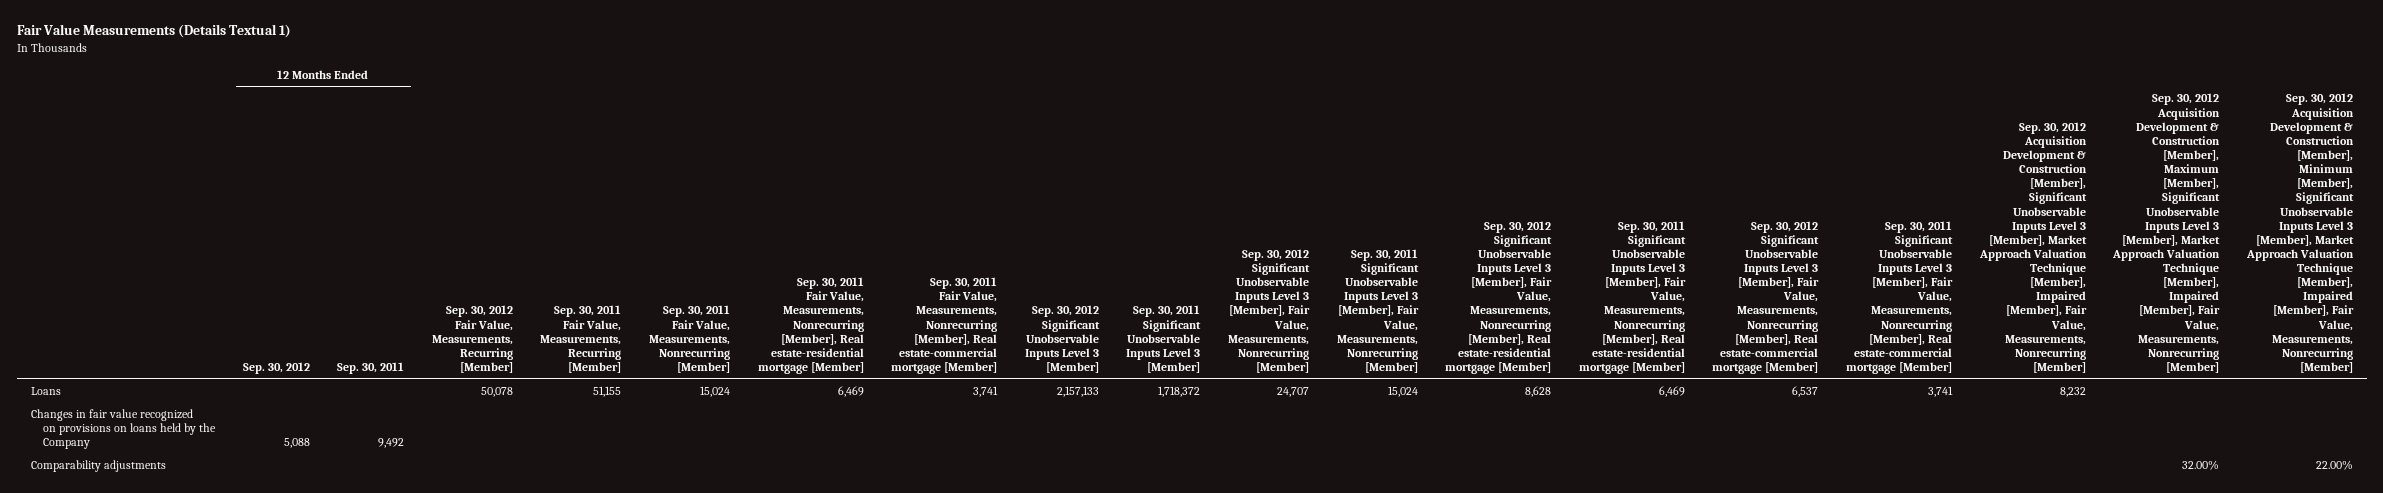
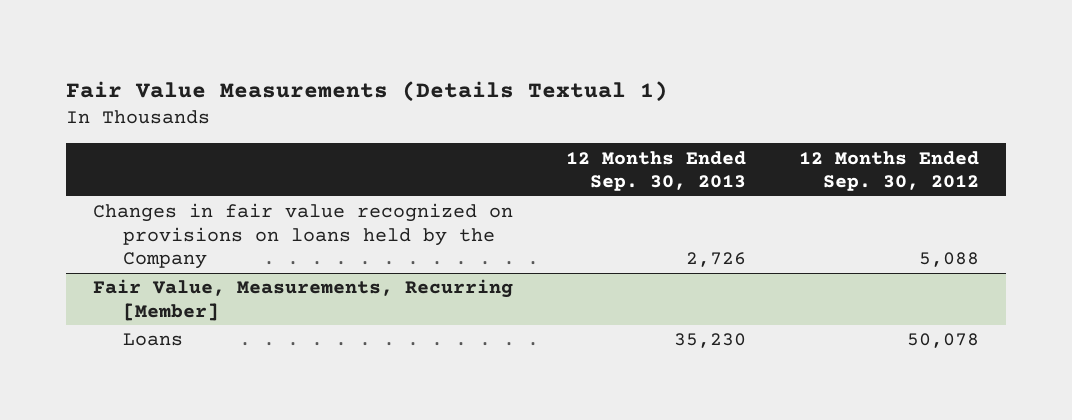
[337,362,405,375] Sep. 30, 2011 -> none
[431,305,513,374] Sep. 30, 2012 Fair Value, Measurements, Recurring [Member] -> none
[540,305,622,374] Sep. 30, 2011 Fair Value, Measurements, Recurring [Member] -> none
[649,305,731,374] Sep. 30, 2011 Fair Value, Measurements, Nonrecurring [Member] -> none
[757,277,864,375] Sep. 30, 2011 Fair Value, Measurements, Nonrecurring [Member], Real estate-residential mortgage [Member] -> none
[891,277,998,375] Sep. 30, 2011 Fair Value, Measurements, Nonrecurring [Member], Real estate-commercial mortgage [Member] -> none
[1024,305,1100,374] Sep. 30, 2012 Significant Unobservable Inputs Level 3 [Member] -> none
[1126,305,1202,374] Sep. 30, 2011 Significant Unobservable Inputs Level 3 [Member] -> none
[1228,248,1311,374] Sep. 30, 2012 Significant Unobservable Inputs Level 3 [Member], Fair Value, Measurements, Nonrecurring [Member] -> none
[1336,248,1419,374] Sep. 30, 2011 Significant Unobservable Inputs Level 3 [Member], Fair Value, Measurements, Nonrecurring [Member] -> none
[1445,220,1553,375] Sep. 30, 2012 Significant Unobservable Inputs Level 3 [Member], Fair Value, Measurements, Nonrecurring [Member], Real estate-residential mortgage [Member] -> none
[1578,220,1686,375] Sep. 30, 2011 Significant Unobservable Inputs Level 3 [Member], Fair Value, Measurements, Nonrecurring [Member], Real estate-residential mortgage [Member] -> none
[1712,220,1820,375] Sep. 30, 2012 Significant Unobservable Inputs Level 3 [Member], Fair Value, Measurements, Nonrecurring [Member], Real estate-commercial mortgage [Member] -> none
[1846,220,1954,375] Sep. 30, 2011 Significant Unobservable Inputs Level 3 [Member], Fair Value, Measurements, Nonrecurring [Member], Real estate-commercial mortgage [Member] -> none
[1978,121,2087,374] Sep. 30, 2012 Acquisition Development & Construction [Member], Significant Unobservable Inputs Level 3 [Member], Market Approach Valuation Technique [Member], Impaired [Member], Fair Value, Measurements, Nonrecurring [Member] -> none
[2112,93,2221,374] Sep. 30, 2012 Acquisition Development & Construction [Member], Maximum [Member], Significant Unobservable Inputs Level 3 [Member], Market Approach Valuation Technique [Member], Impaired [Member], Fair Value, Measurements, Nonrecurring [Member] -> none
[2245,93,2354,374] Sep. 30, 2012 Acquisition Development & Construction [Member], Minimum [Member], Significant Unobservable Inputs Level 3 [Member], Market Approach Valuation Technique [Member], Impaired [Member], Fair Value, Measurements, Nonrecurring [Member] -> none
none -> [565,150,746,191] 12 Months Ended Sep. 30, 2013
[30,386,61,395] Loans -> none
[30,459,166,472] Comparability adjustments -> none
none -> [92,279,513,321] Fair Value, Measurements, Recurring [Member]
none -> [123,333,184,347] Loans

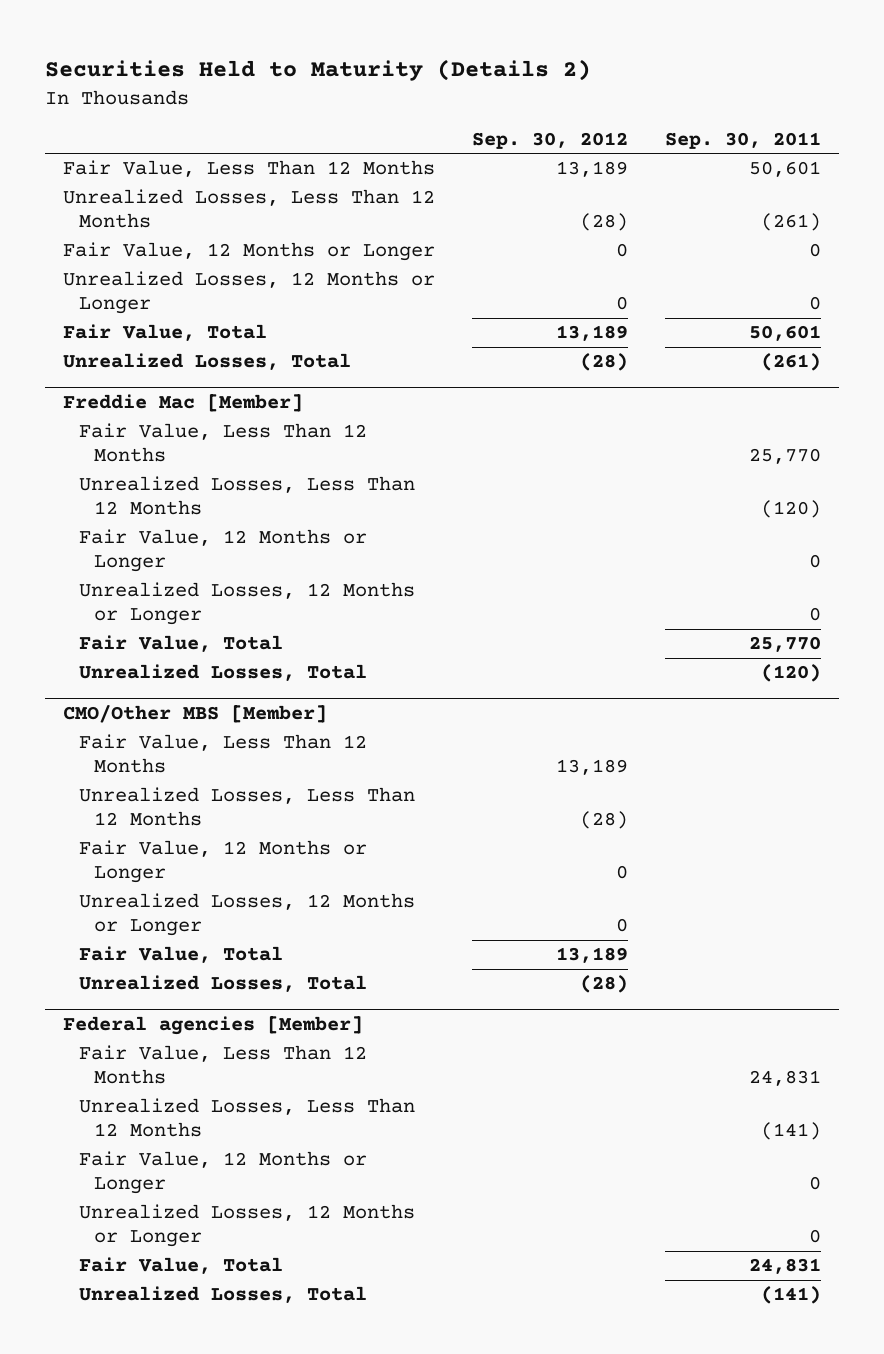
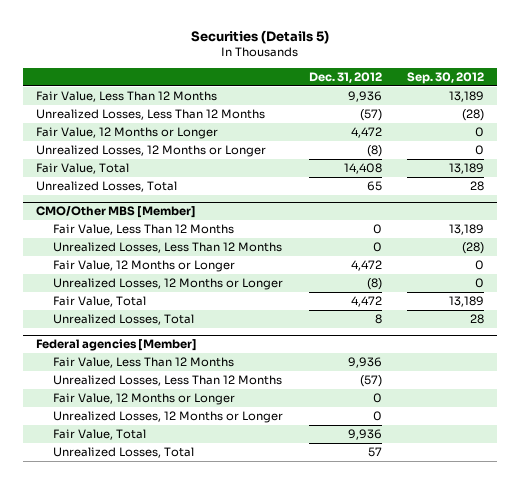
[44,59,591,82] Securities Held to Maturity (Details 2) -> [190,29,329,44] Securities (Details 5)
[665,131,822,149] Sep. 30, 2011 -> none
none -> [308,71,382,83] Dec. 31, 2012
[63,394,304,413] Freddie Mac [Member] -> none
[78,423,367,463] Fair Value, Less Than 12 Months -> none
[78,476,415,516] Unrealized Losses, Less Than 12 Months -> none
[78,529,367,573] Fair Value, 12 Months or Longer -> none
[78,582,415,626] Unrealized Losses, 12 Months or Longer -> none
[78,635,283,653] Fair Value, Total -> none
[78,664,367,682] Unrealized Losses, Total -> none
[580,353,629,372] (28) -> [470,181,485,192] 28
[580,975,629,994] (28) -> [470,314,485,325] 28

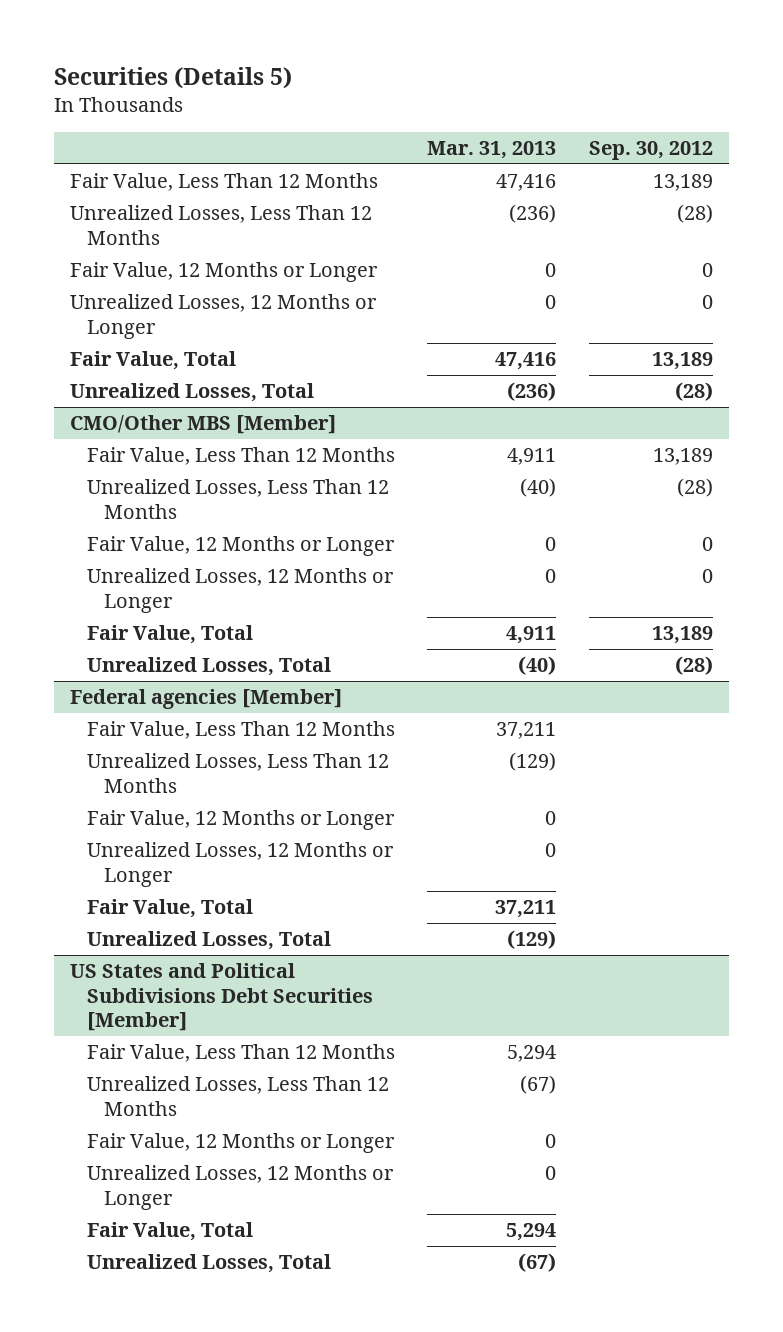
[308,71,382,83] Dec. 31, 2012 -> none
none -> [427,140,557,159] Mar. 31, 2013
[470,181,485,192] 28 -> [674,382,713,402] (28)
[470,314,485,325] 28 -> [674,656,713,676] (28)
none -> [69,963,373,1031] US States and Political Subdivisions Debt Securities [Member]
none -> [86,1044,395,1063] Fair Value, Less Than 12 Months
none -> [86,1076,389,1116] Unrealized Losses, Less Than 12 Months
none -> [86,1133,395,1154] Fair Value, 12 Months or Longer
none -> [86,1165,394,1210] Unrealized Losses, 12 Months or Longer
none -> [86,1222,253,1242] Fair Value, Total
none -> [86,1254,331,1274] Unrealized Losses, Total

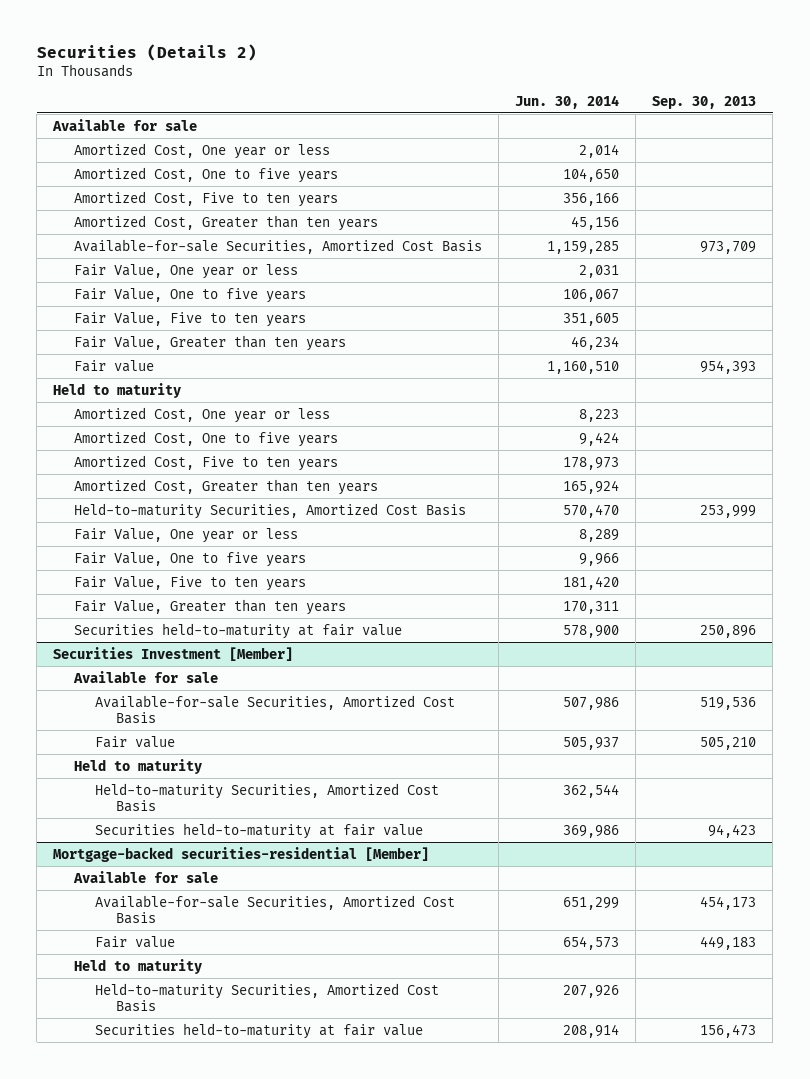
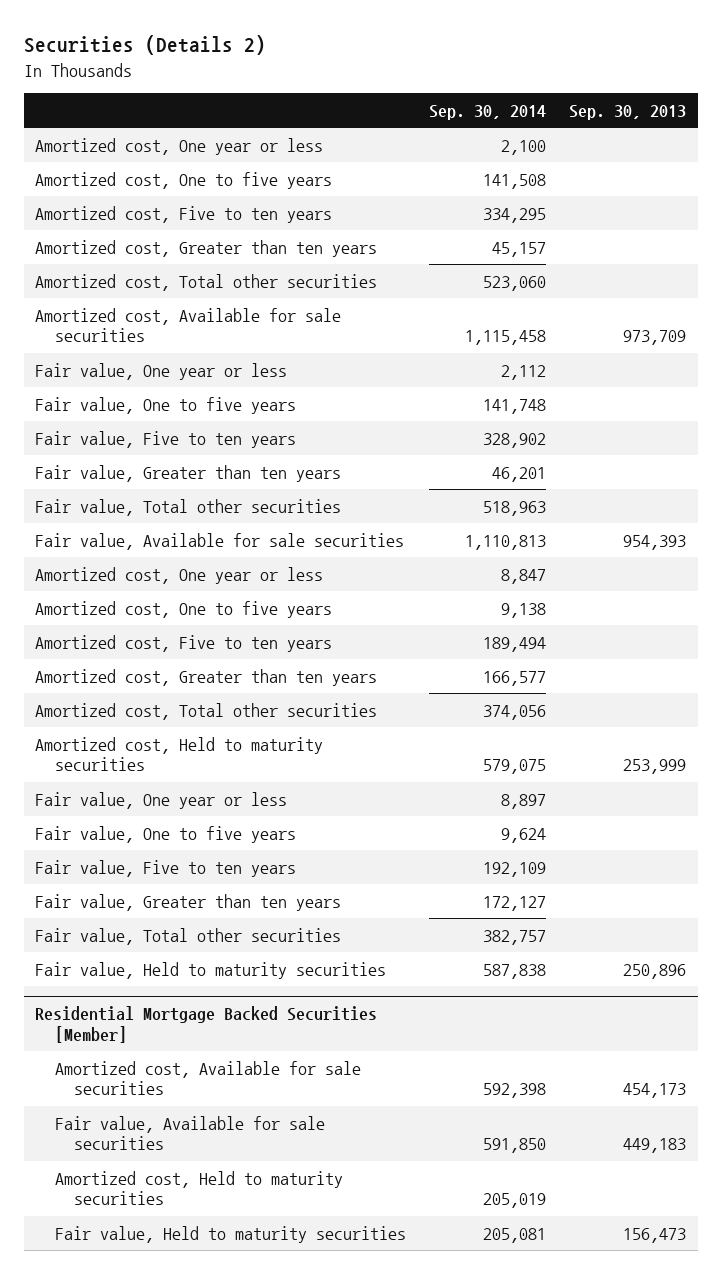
[515,94,620,109] Jun. 30, 2014 -> none
none -> [429,105,547,121] Sep. 30, 2014
[52,118,198,131] Available for sale -> none
[53,382,182,398] Held to maturity -> none
[53,646,294,661] Securities Investment [Member] -> none
[72,670,218,683] Available for sale -> none
[94,694,455,724] Available-for-sale Securities, Amortized Cost Basis -> none
[94,735,175,748] Fair value -> none
[73,758,202,774] Held to maturity -> none
[94,782,439,812] Held-to-maturity Securities, Amortized Cost Basis -> none
[94,822,423,839] Securities held-to-maturity at fair value -> none
[72,870,218,883] Available for sale -> none
[73,958,202,974] Held to maturity -> none
[73,142,330,159] Amortized Cost, One year or less -> [35,137,324,155] Amortized cost, One year or less
[73,166,338,183] Amortized Cost, One to five years -> [35,171,333,189] Amortized cost, One to five years
[73,190,338,207] Amortized Cost, Five to ten years -> [35,205,333,223] Amortized cost, Five to ten years
[73,214,378,231] Amortized Cost, Greater than ten years -> [35,239,378,257] Amortized cost, Greater than ten years
none -> [35,273,378,291] Amortized cost, Total other securities
[73,238,482,254] Available-for-sale Securities, Amortized Cost Basis -> [35,307,342,343] Amortized cost, Available for sale securities
[73,263,298,279] Fair Value, One year or less -> [35,362,288,380] Fair value, One year or less
[73,287,306,303] Fair Value, One to five years -> [35,396,297,414] Fair value, One to five years
[73,311,306,327] Fair Value, Five to ten years -> [35,430,297,448] Fair value, Five to ten years
[73,334,346,351] Fair Value, Greater than ten years -> [35,464,342,482] Fair value, Greater than ten years
none -> [35,498,342,516] Fair value, Total other securities
[73,359,154,372] Fair value -> [35,532,405,550] Fair value, Available for sale securities
[73,406,330,423] Amortized Cost, One year or less -> [35,566,324,584] Amortized cost, One year or less
[73,430,338,447] Amortized Cost, One to five years -> [35,600,333,618] Amortized cost, One to five years
[73,454,338,471] Amortized Cost, Five to ten years -> [35,634,333,652] Amortized cost, Five to ten years
[73,478,378,495] Amortized Cost, Greater than ten years -> [35,668,378,686] Amortized cost, Greater than ten years
none -> [35,702,378,720] Amortized cost, Total other securities
[73,502,466,519] Held-to-maturity Securities, Amortized Cost Basis -> [35,736,324,772] Amortized cost, Held to maturity securities
[73,527,298,543] Fair Value, One year or less -> [35,791,288,809] Fair value, One year or less
[73,551,306,567] Fair Value, One to five years -> [35,825,297,843] Fair value, One to five years
[73,575,306,591] Fair Value, Five to ten years -> [35,859,297,877] Fair value, Five to ten years
[73,598,346,615] Fair Value, Greater than ten years -> [35,893,342,911] Fair value, Greater than ten years
none -> [35,927,342,945] Fair value, Total other securities
[73,622,402,639] Securities held-to-maturity at fair value -> [35,961,387,979] Fair value, Held to maturity securities
[53,846,430,862] Mortgage-backed securities-residential [Member] -> [35,1006,378,1043] Residential Mortgage Backed Securities [Member]
[94,894,455,924] Available-for-sale Securities, Amortized Cost Basis -> [54,1060,361,1096] Amortized cost, Available for sale securities
[94,935,175,948] Fair value -> [54,1115,325,1151] Fair value, Available for sale securities
[94,982,439,1012] Held-to-maturity Securities, Amortized Cost Basis -> [54,1170,343,1206] Amortized cost, Held to maturity securities
[94,1022,423,1039] Securities held-to-maturity at fair value -> [54,1225,406,1243] Fair value, Held to maturity securities

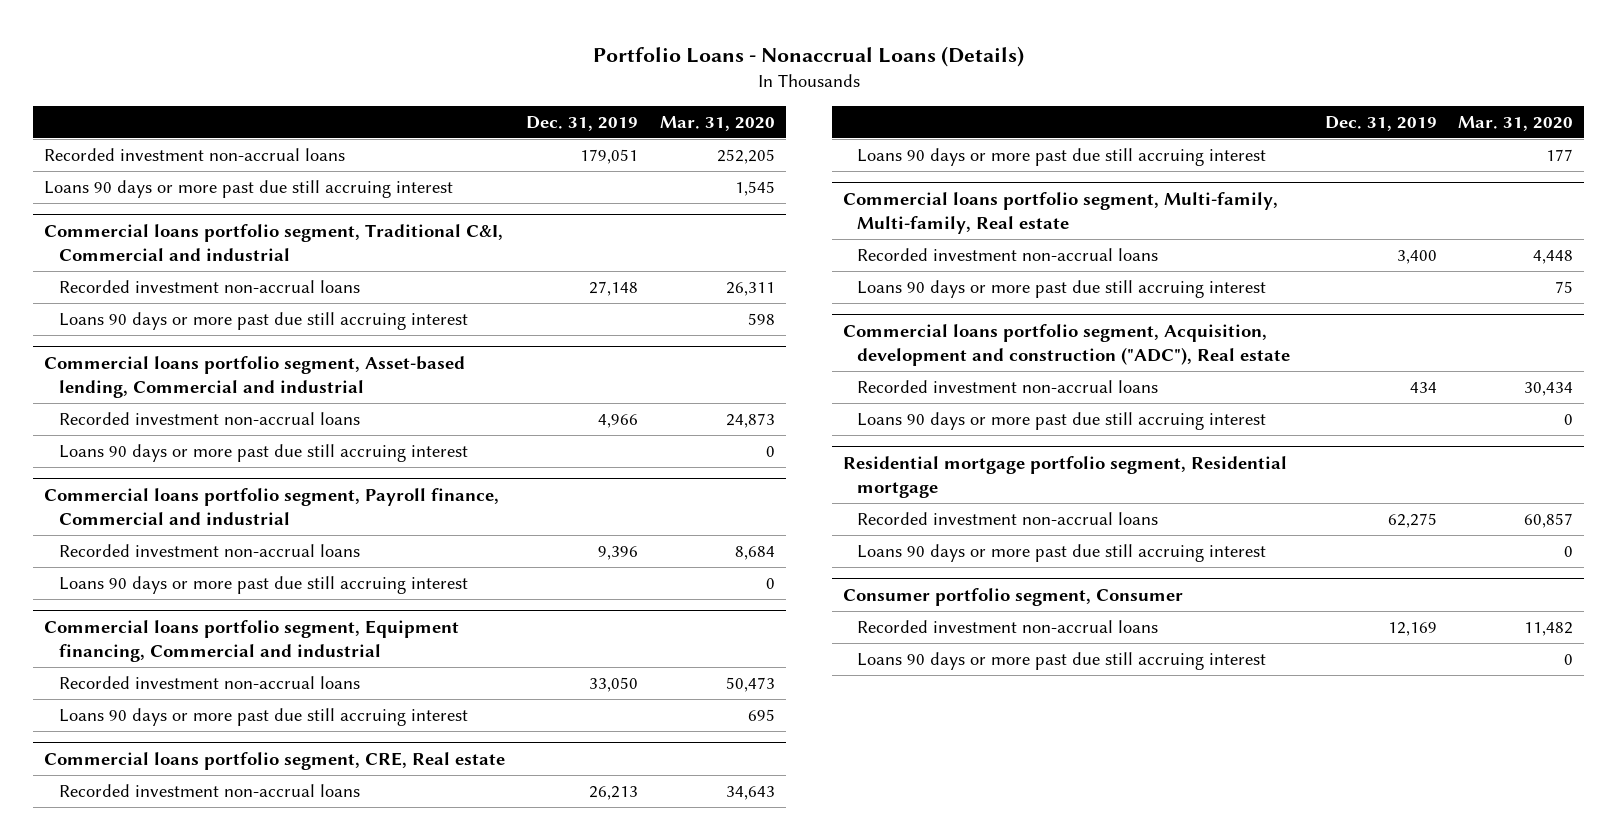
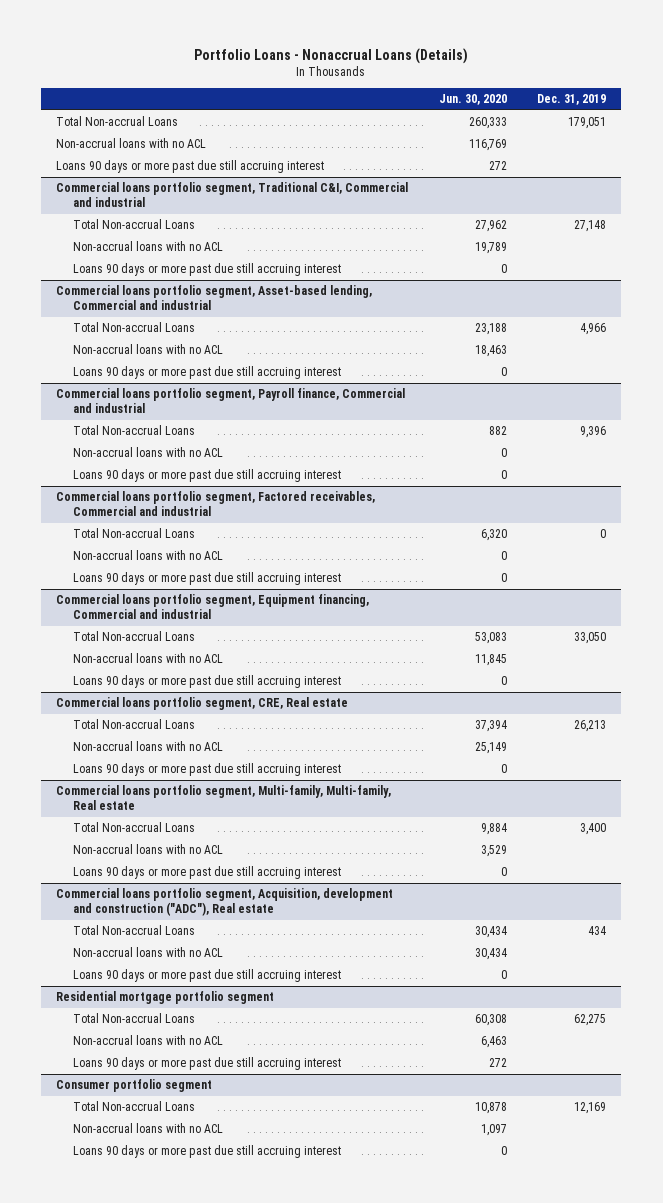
[659,115,775,131] Mar. 31, 2020 -> none
none -> [438,94,507,106] Jun. 30, 2020
[44,148,346,162] Recorded investment non-accrual loans -> [56,116,179,127] Total Non-accrual Loans
none -> [56,138,207,149] Non-accrual loans with no ACL
[58,280,360,294] Recorded investment non-accrual loans -> [72,219,195,230] Total Non-accrual Loans
none -> [72,241,223,252] Non-accrual loans with no ACL
[58,412,360,426] Recorded investment non-accrual loans -> [72,322,195,333] Total Non-accrual Loans
none -> [72,344,223,355] Non-accrual loans with no ACL
[58,544,360,558] Recorded investment non-accrual loans -> [72,425,195,436] Total Non-accrual Loans
none -> [72,447,223,458] Non-accrual loans with no ACL
none -> [56,491,376,517] Commercial loans portfolio segment, Factored receivables, Commercial and industrial
none -> [72,528,195,539] Total Non-accrual Loans
none -> [72,550,223,561] Non-accrual loans with no ACL
none -> [72,572,341,586] Loans 90 days or more past due still accruing interest
[58,676,360,690] Recorded investment non-accrual loans -> [72,631,195,642] Total Non-accrual Loans
none -> [72,653,223,664] Non-accrual loans with no ACL
[58,784,360,798] Recorded investment non-accrual loans -> [72,719,195,730] Total Non-accrual Loans
none -> [72,741,223,752] Non-accrual loans with no ACL
[857,248,1159,262] Recorded investment non-accrual loans -> [72,822,195,833] Total Non-accrual Loans
none -> [72,844,223,855] Non-accrual loans with no ACL
[857,380,1159,394] Recorded investment non-accrual loans -> [72,925,195,936] Total Non-accrual Loans
none -> [72,947,223,958] Non-accrual loans with no ACL
[842,456,1287,498] Residential mortgage portfolio segment, Residential mortgage -> [56,991,275,1005] Residential mortgage portfolio segment
[857,512,1159,526] Recorded investment non-accrual loans -> [72,1013,195,1024] Total Non-accrual Loans
none -> [72,1035,223,1046] Non-accrual loans with no ACL
[842,588,1183,607] Consumer portfolio segment, Consumer -> [56,1079,213,1093] Consumer portfolio segment
[857,620,1159,634] Recorded investment non-accrual loans -> [72,1101,195,1112] Total Non-accrual Loans
none -> [72,1123,223,1134] Non-accrual loans with no ACL

